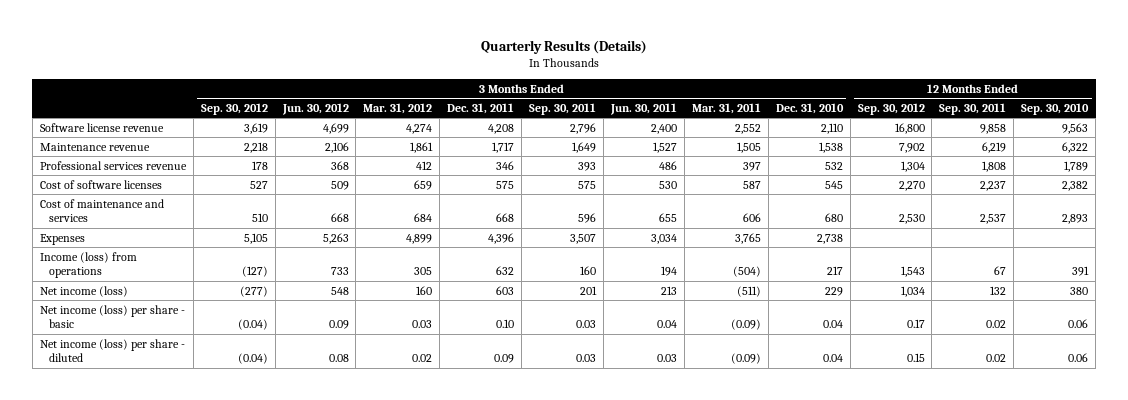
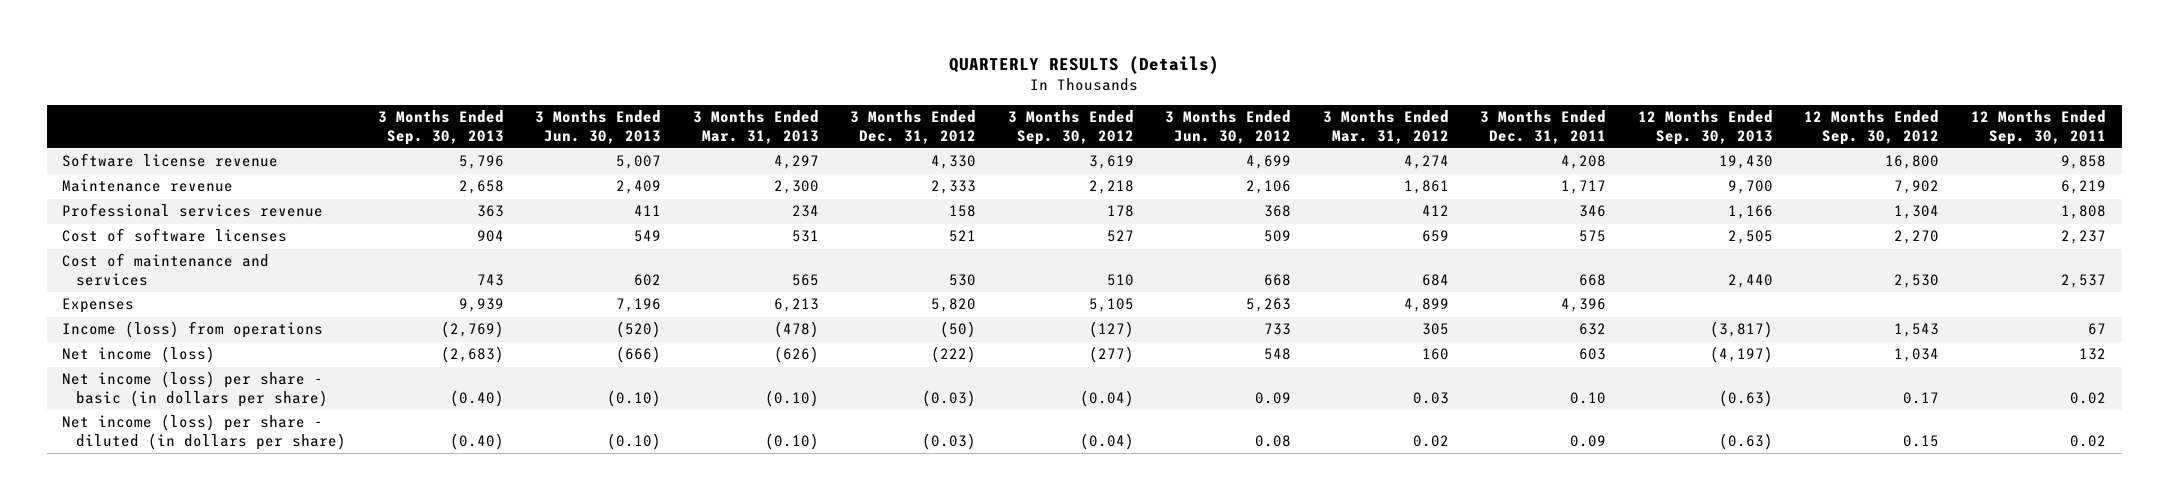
[481,39,648,54] Quarterly Results (Details) -> [949,55,1220,74] QUARTERLY RESULTS (Details)
[529,102,597,115] Sep. 30, 2011 -> none
[609,102,677,115] Jun. 30, 2011 -> none
[691,102,761,114] Mar. 31, 2011 -> none
[775,102,844,114] Dec. 31, 2010 -> none
[1021,102,1090,115] Sep. 30, 2010 -> none
none -> [377,110,504,145] 3 Months Ended Sep. 30, 2013
none -> [535,110,662,144] 3 Months Ended Jun. 30, 2013
none -> [692,110,819,144] 3 Months Ended Mar. 31, 2013
none -> [850,110,977,144] 3 Months Ended Dec. 31, 2012
none -> [1637,110,1773,145] 12 Months Ended Sep. 30, 2013
[39,304,185,329] Net income (loss) per share - basic -> [62,371,329,408] Net income (loss) per share - basic (in dollars per share)
[39,338,185,363] Net income (loss) per share - diluted -> [62,414,347,451] Net income (loss) per share - diluted (in dollars per share)

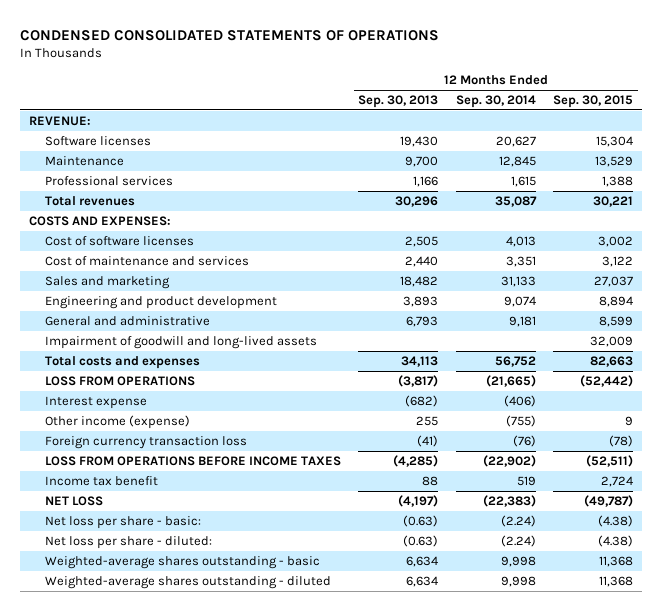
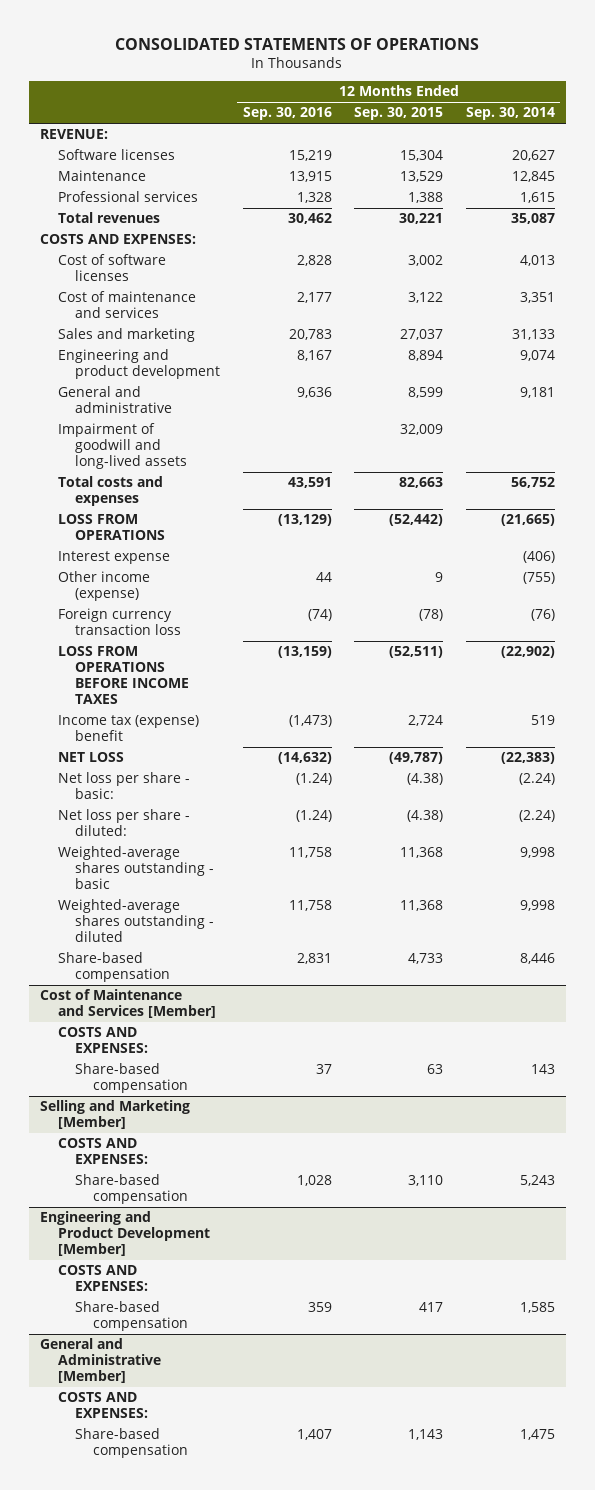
[19,29,439,41] CONDENSED CONSOLIDATED STATEMENTS OF OPERATIONS -> [115,37,480,50] CONSOLIDATED STATEMENTS OF OPERATIONS
[358,94,439,108] Sep. 30, 2013 -> none
none -> [242,107,332,121] Sep. 30, 2016
[44,475,158,486] Income tax benefit -> [57,715,199,742] Income tax (expense) benefit
none -> [57,952,171,983] Share-based compensation
none -> [39,989,216,1019] Cost of Maintenance and Services [Member]
none -> [57,1027,149,1054] COSTS AND EXPENSES:
none -> [75,1063,188,1094] Share-based compensation
none -> [39,1100,190,1130] Selling and Marketing [Member]
none -> [57,1138,149,1165] COSTS AND EXPENSES:
none -> [75,1174,188,1205] Share-based compensation
none -> [39,1211,210,1257] Engineering and Product Development [Member]
none -> [57,1265,149,1292] COSTS AND EXPENSES:
none -> [75,1301,188,1332] Share-based compensation
none -> [39,1338,161,1384] General and Administrative [Member]
none -> [57,1392,149,1419] COSTS AND EXPENSES:
none -> [75,1428,188,1459] Share-based compensation

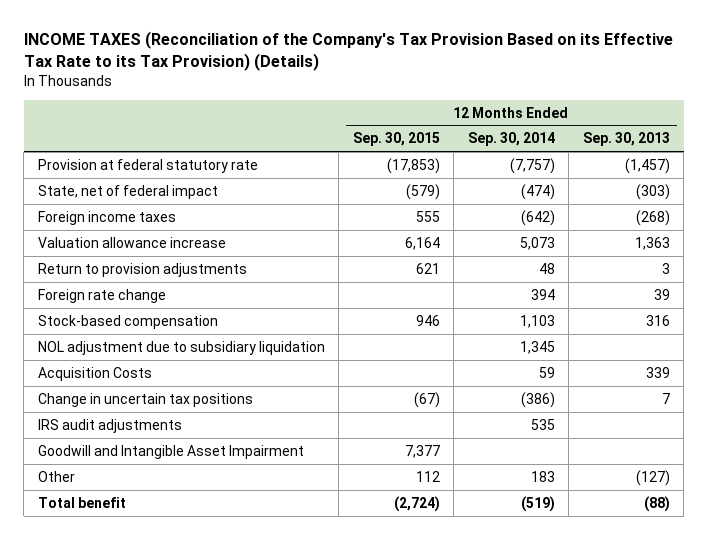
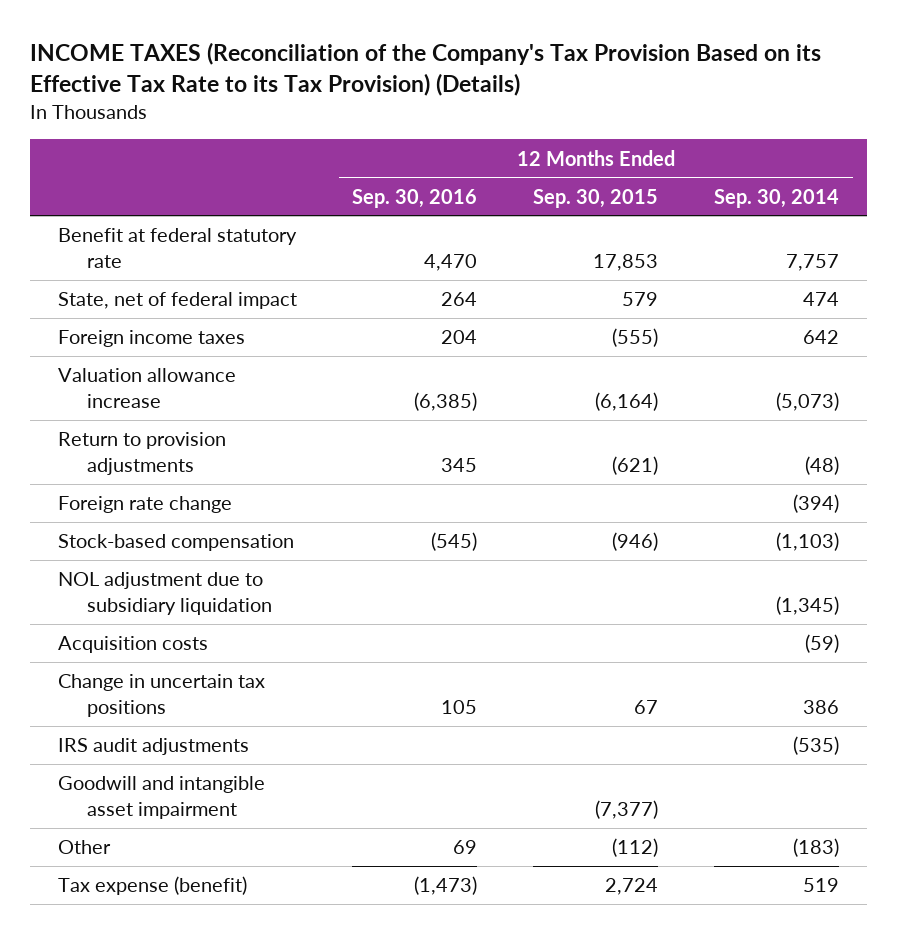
[582,132,670,147] Sep. 30, 2013 -> none
none -> [352,188,478,208] Sep. 30, 2016
[37,158,258,173] Provision at federal statutory rate -> [57,228,297,269] Benefit at federal statutory rate
[386,157,440,174] (17,853) -> [593,254,659,272] 17,853
[509,157,555,174] (7,757) -> [786,254,840,272] 7,757
[405,183,440,200] (579) -> [622,292,659,307] 579
[520,183,555,200] (474) -> [803,292,840,307] 474
[415,210,440,222] 555 -> [612,328,659,348] (555)
[520,209,555,226] (642) -> [803,330,840,345] 642
[404,236,440,250] 6,164 -> [595,392,659,412] (6,164)
[519,236,555,250] 5,073 -> [776,392,840,412] (5,073)
[415,262,440,274] 621 -> [612,456,659,476] (621)
[538,262,555,274] 48 -> [805,456,840,476] (48)
[530,288,555,300] 394 -> [793,494,840,514] (394)
[415,314,440,326] 946 -> [612,532,659,552] (946)
[519,314,555,328] 1,103 -> [776,532,840,552] (1,103)
[519,340,555,354] 1,345 -> [776,596,840,616] (1,345)
[37,366,152,381] Acquisition Costs -> [57,636,208,654] Acquisition costs
[538,366,555,378] 59 -> [805,634,840,654] (59)
[413,391,440,408] (67) -> [634,700,659,715] 67
[520,391,555,408] (386) -> [803,700,840,715] 386
[530,418,555,430] 535 -> [793,736,840,756] (535)
[37,444,304,459] Goodwill and Intangible Asset Impairment -> [57,776,265,820] Goodwill and intangible asset impairment
[404,444,440,458] 7,377 -> [595,800,659,820] (7,377)
[415,470,440,482] 112 -> [612,838,659,858] (112)
[530,470,555,482] 183 -> [793,838,840,858] (183)
[37,496,126,508] Total benefit -> [57,876,247,896] Tax expense (benefit)
[393,495,440,512] (2,724) -> [605,878,659,896] 2,724
[520,495,555,512] (519) -> [803,878,840,893] 519

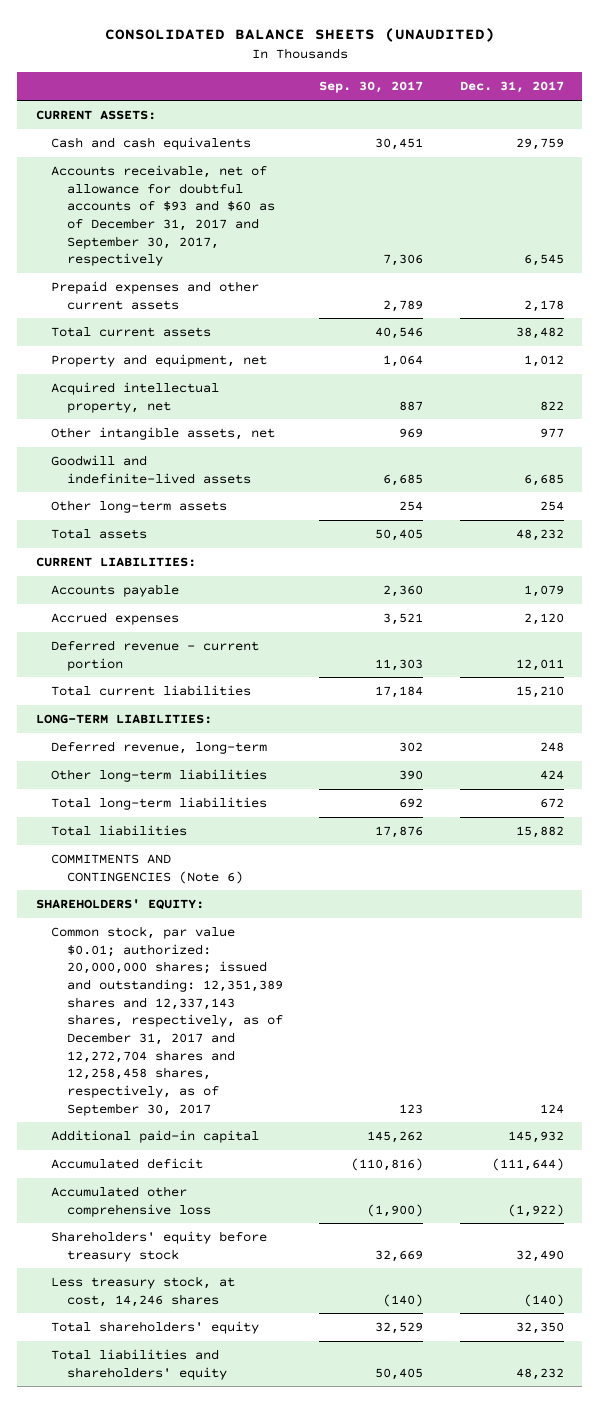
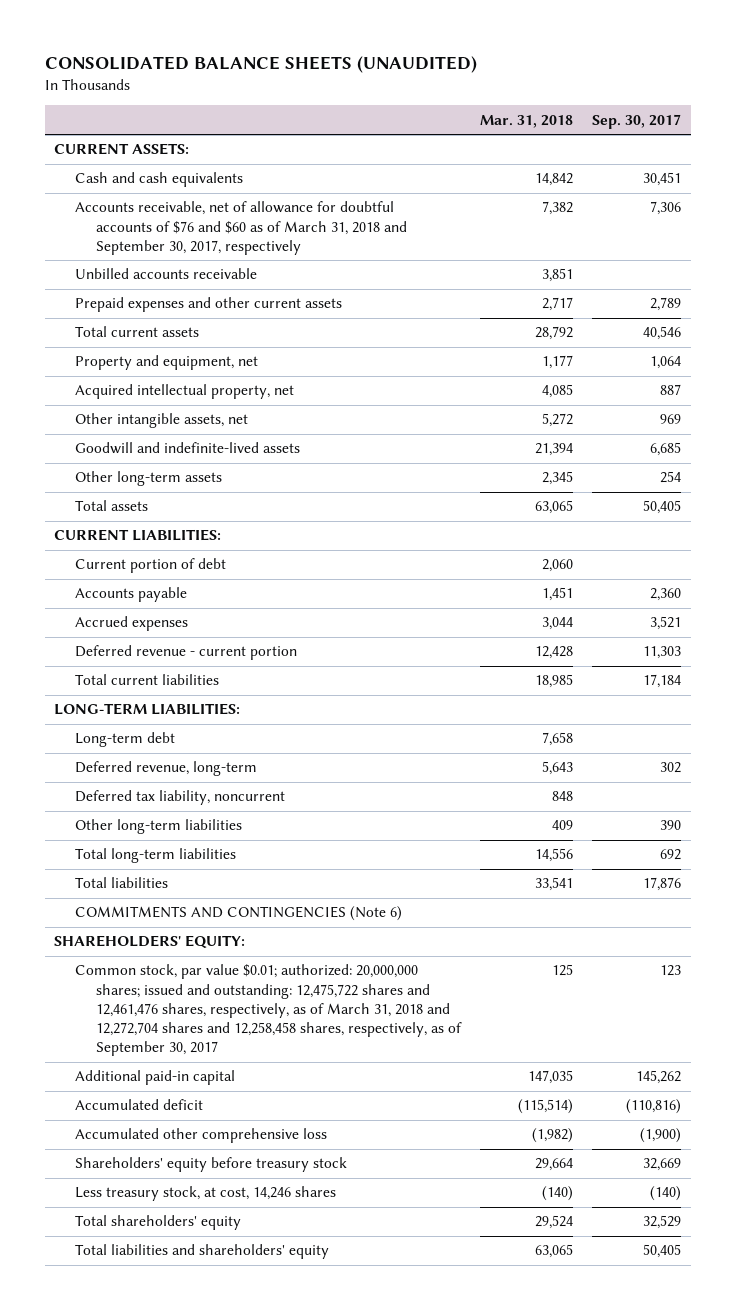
[459,81,564,94] Dec. 31, 2017 -> none
none -> [480,114,574,128] Mar. 31, 2018
[51,165,275,267] Accounts receivable, net of allowance for doubtful accounts of $93 and $60 as of December 31, 2017 and September 30, 2017, respectively -> [75,201,408,255] Accounts receivable, net of allowance for doubtful accounts of $76 and $60 as of March 31, 2018 and September 30, 2017, respectively
none -> [75,268,258,280] Unbilled accounts receivable
none -> [75,558,227,574] Current portion of debt
none -> [75,732,176,748] Long-term debt
none -> [75,790,286,806] Deferred tax liability, noncurrent
[51,926,283,1116] Common stock, par value $0.01; authorized: 20,000,000 shares; issued and outstanding: 12,351,389 shares and 12,337,143 shares, respectively, as of December 31, 2017 and 12,272,704 shares and 12,258,458 shares, respectively, as of September 30, 2017 -> [75,964,463,1057] Common stock, par value $0.01; authorized: 20,000,000 shares; issued and outstanding: 12,475,722 shares and 12,461,476 shares, respectively, as of March 31, 2018 and 12,272,704 shares and 12,258,458 shares, respectively, as of September 30, 2017

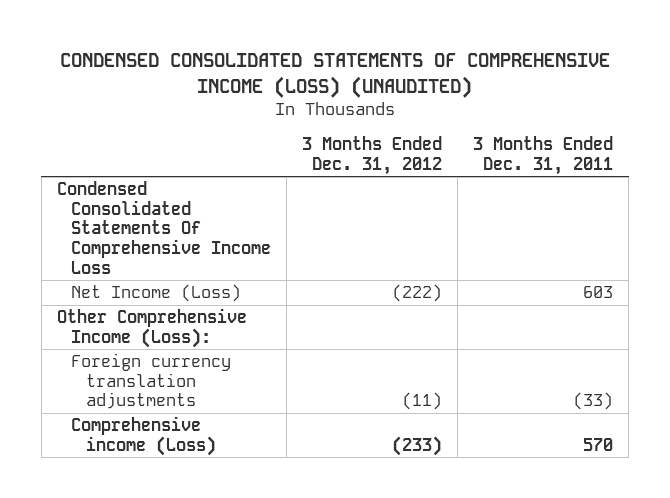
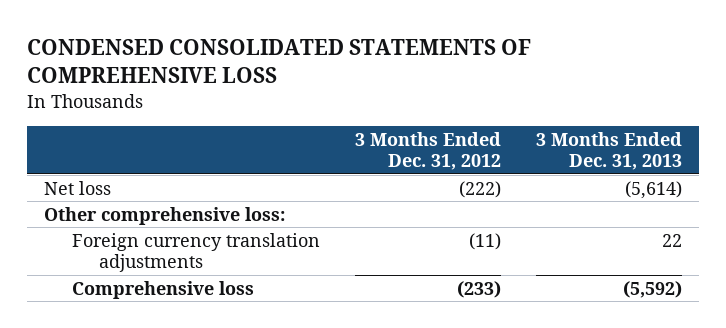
[59,52,610,98] CONDENSED CONSOLIDATED STATEMENTS OF COMPREHENSIVE INCOME (LOSS) (UNAUDITED) -> [26,38,531,84] CONDENSED CONSOLIDATED STATEMENTS OF COMPREHENSIVE LOSS
[473,136,614,175] 3 Months Ended Dec. 31, 2011 -> none
none -> [535,131,682,171] 3 Months Ended Dec. 31, 2013
[56,181,272,274] Condensed Consolidated Statements Of Comprehensive Income Loss -> none
[71,284,242,303] Net Income (Loss) -> [44,180,112,195] Net loss
[56,308,247,348] Other Comprehensive Income (Loss): -> [44,206,286,225] Other comprehensive loss:
[71,416,216,456] Comprehensive income (Loss) -> [71,280,254,299] Comprehensive loss

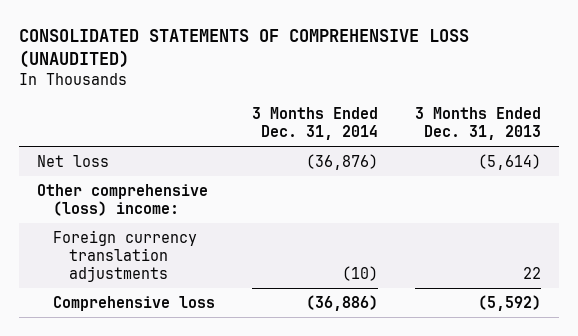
[26,38,531,84] CONDENSED CONSOLIDATED STATEMENTS OF COMPREHENSIVE LOSS -> [18,28,469,68] CONSOLIDATED STATEMENTS OF COMPREHENSIVE LOSS (UNAUDITED)
[354,131,501,171] 3 Months Ended Dec. 31, 2012 -> none
none -> [252,107,379,141] 3 Months Ended Dec. 31, 2014
[44,206,286,225] Other comprehensive loss: -> [37,183,209,216] Other comprehensive (loss) income:

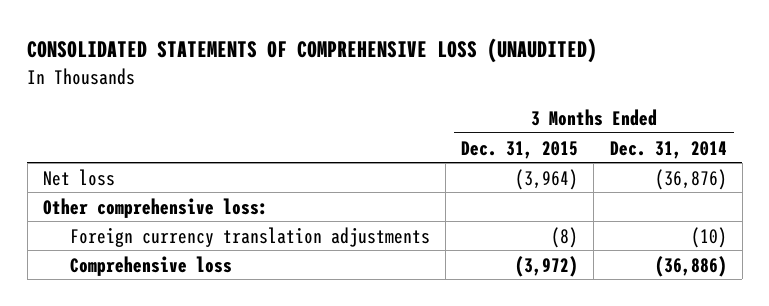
[414,107,541,141] 3 Months Ended Dec. 31, 2013 -> none
none -> [461,140,579,159] Dec. 31, 2015
[37,183,209,216] Other comprehensive (loss) income: -> [42,197,268,218] Other comprehensive loss:

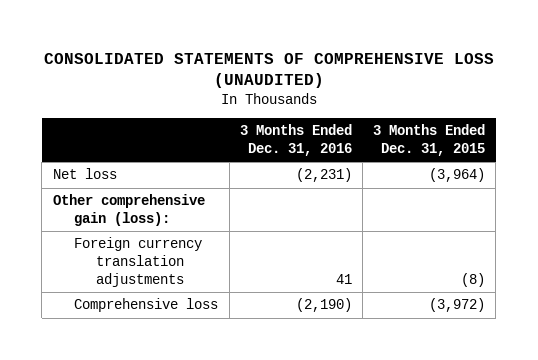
[609,140,727,159] Dec. 31, 2014 -> none
none -> [239,124,352,157] 3 Months Ended Dec. 31, 2016
[42,197,268,218] Other comprehensive loss: -> [52,194,205,227] Other comprehensive gain (loss):

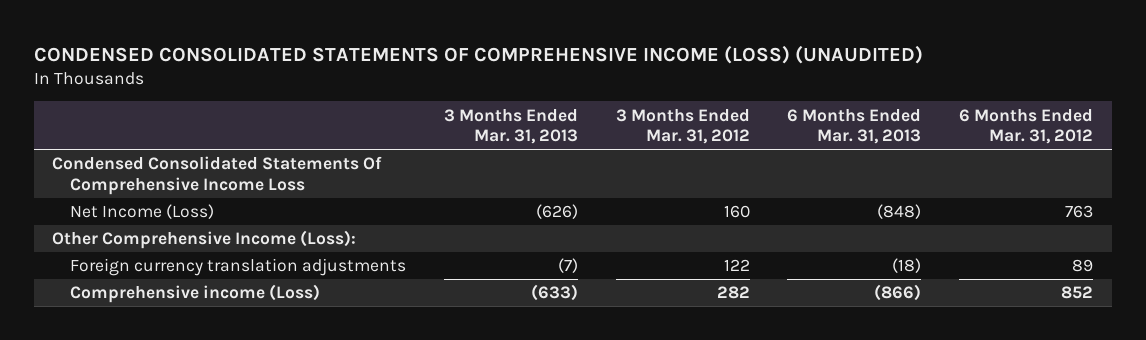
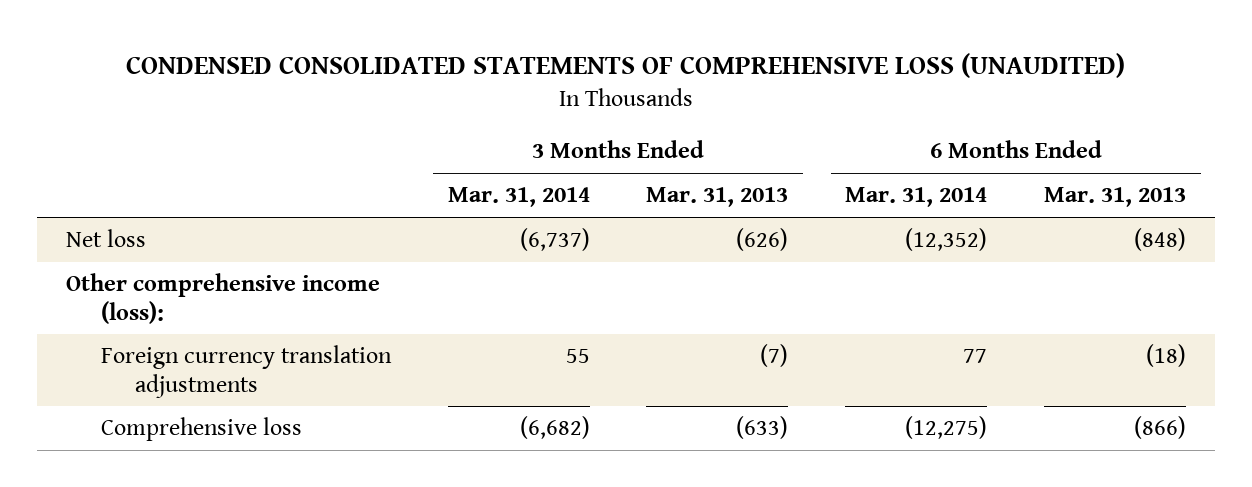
[33,44,923,64] CONDENSED CONSOLIDATED STATEMENTS OF COMPREHENSIVE INCOME (LOSS) (UNAUDITED) -> [126,52,1126,78] CONDENSED CONSOLIDATED STATEMENTS OF COMPREHENSIVE LOSS (UNAUDITED)
[615,108,750,145] 3 Months Ended Mar. 31, 2012 -> none
[959,108,1094,145] 6 Months Ended Mar. 31, 2012 -> none
none -> [447,187,590,208] Mar. 31, 2014
none -> [845,187,988,208] Mar. 31, 2014
[52,156,383,195] Condensed Consolidated Statements Of Comprehensive Income Loss -> none
[70,204,215,220] Net Income (Loss) -> [65,229,146,248] Net loss
[52,230,357,250] Other Comprehensive Income (Loss): -> [65,273,380,324] Other comprehensive income (loss):
[70,284,321,304] Comprehensive income (Loss) -> [100,417,302,442] Comprehensive loss

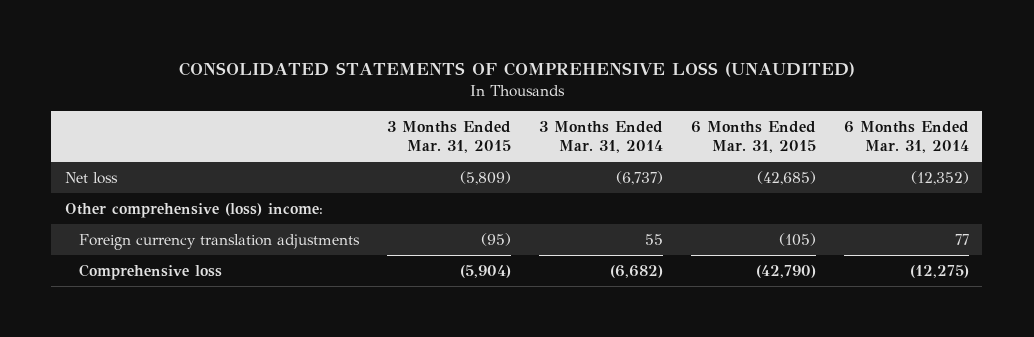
[126,52,1126,78] CONDENSED CONSOLIDATED STATEMENTS OF COMPREHENSIVE LOSS (UNAUDITED) -> [178,62,855,78] CONSOLIDATED STATEMENTS OF COMPREHENSIVE LOSS (UNAUDITED)
[646,187,789,208] Mar. 31, 2013 -> none
[1044,187,1187,208] Mar. 31, 2013 -> none
none -> [387,121,512,154] 3 Months Ended Mar. 31, 2015
none -> [690,121,816,154] 6 Months Ended Mar. 31, 2015
[65,273,380,324] Other comprehensive income (loss): -> [65,202,324,218] Other comprehensive (loss) income:

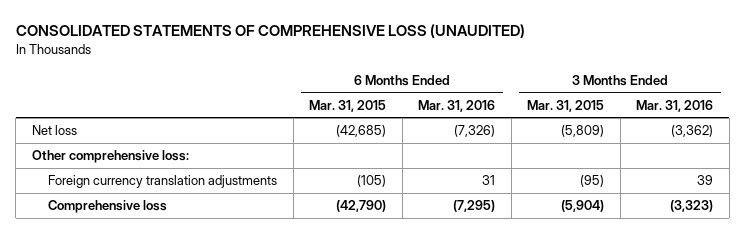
[538,121,663,154] 3 Months Ended Mar. 31, 2014 -> none
[843,121,969,154] 6 Months Ended Mar. 31, 2014 -> none
none -> [418,99,496,112] Mar. 31, 2016
none -> [636,99,714,112] Mar. 31, 2016
[65,202,324,218] Other comprehensive (loss) income: -> [31,150,189,164] Other comprehensive loss:

